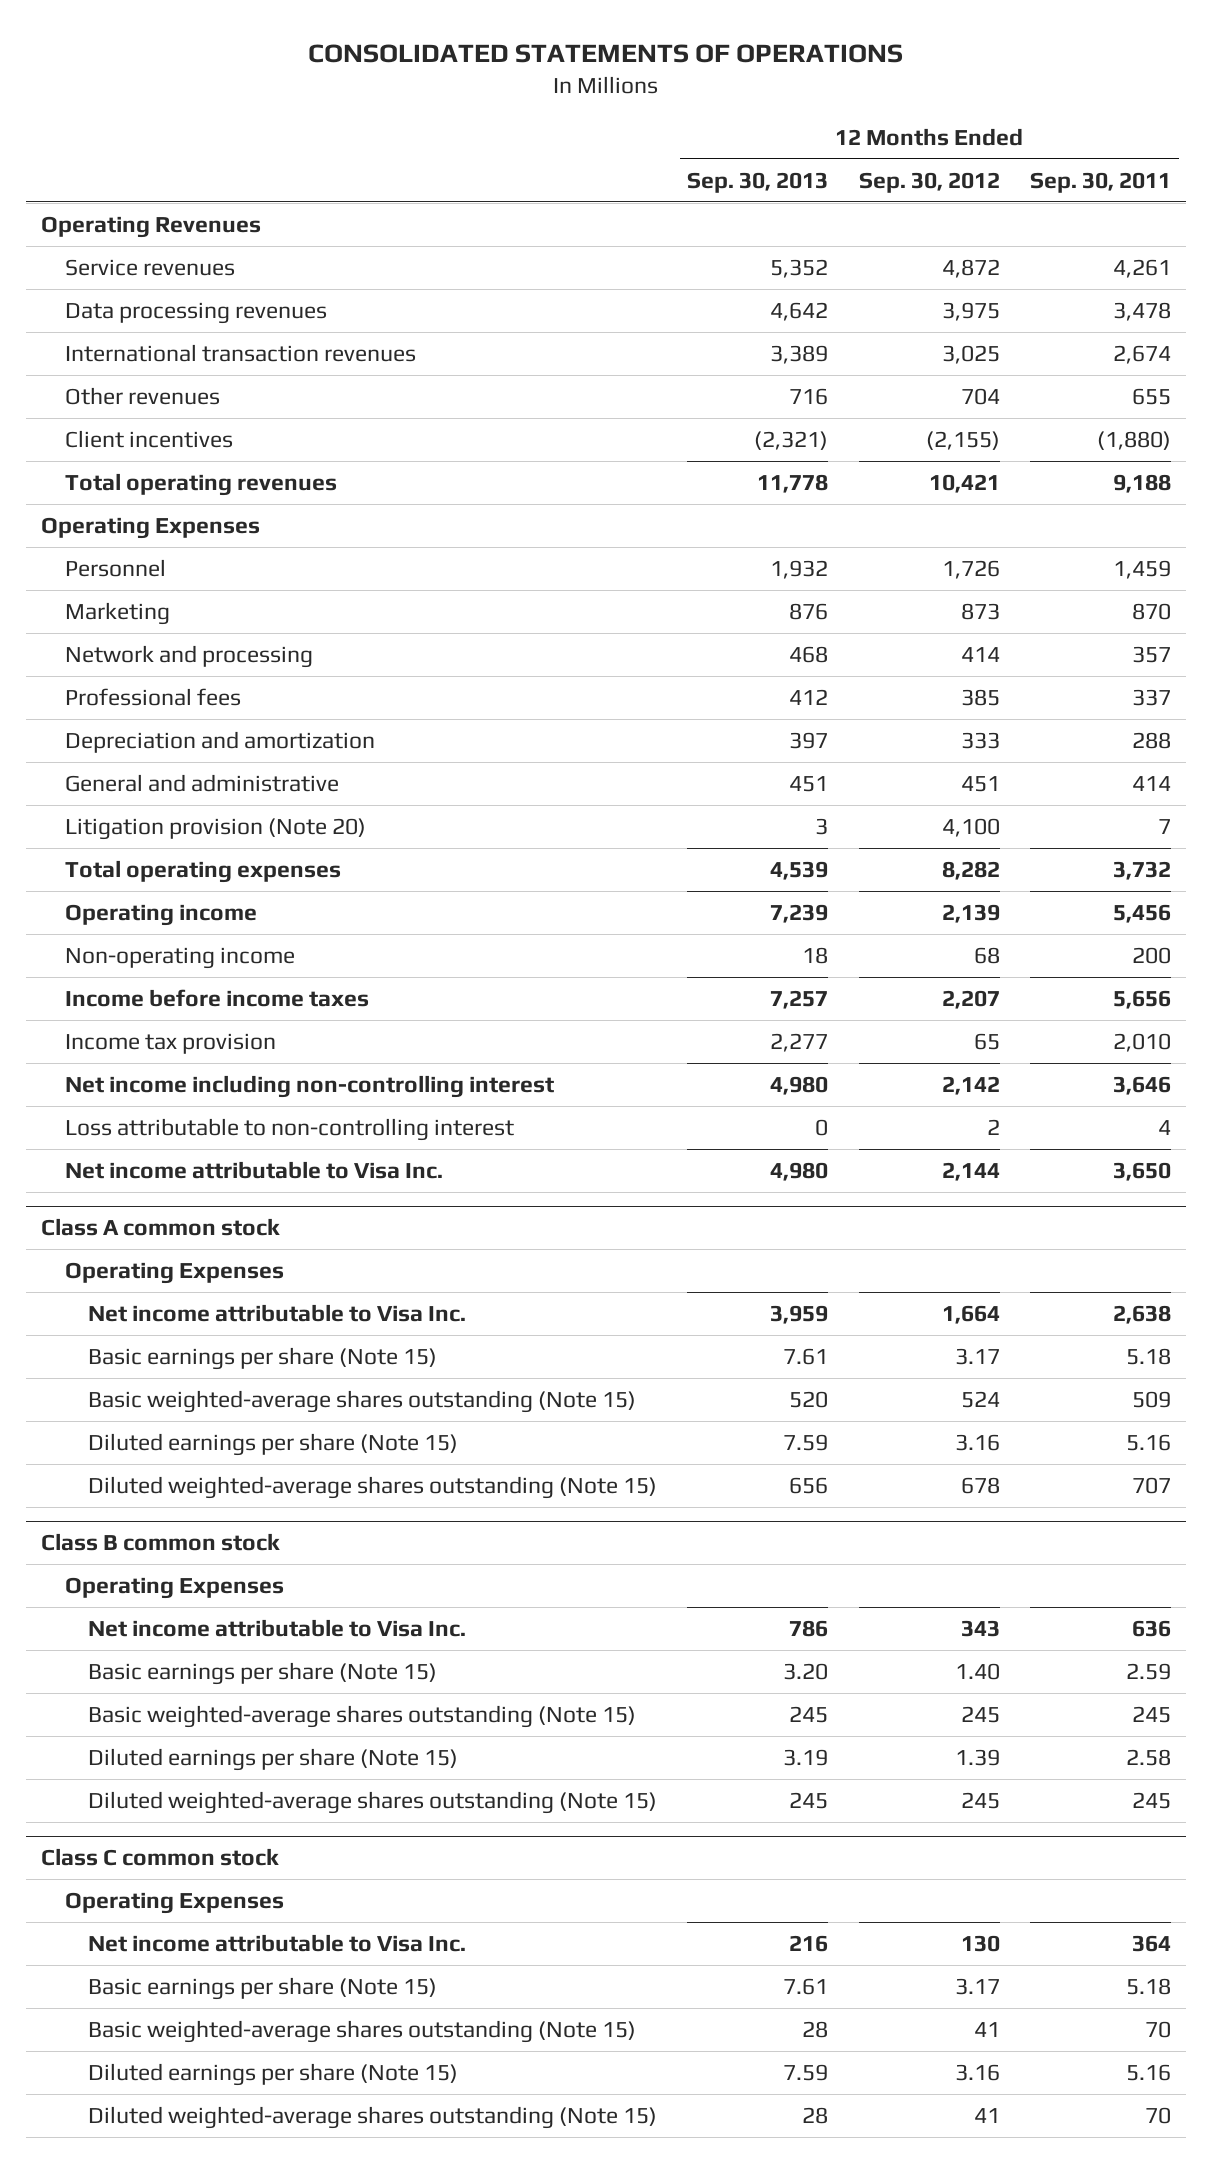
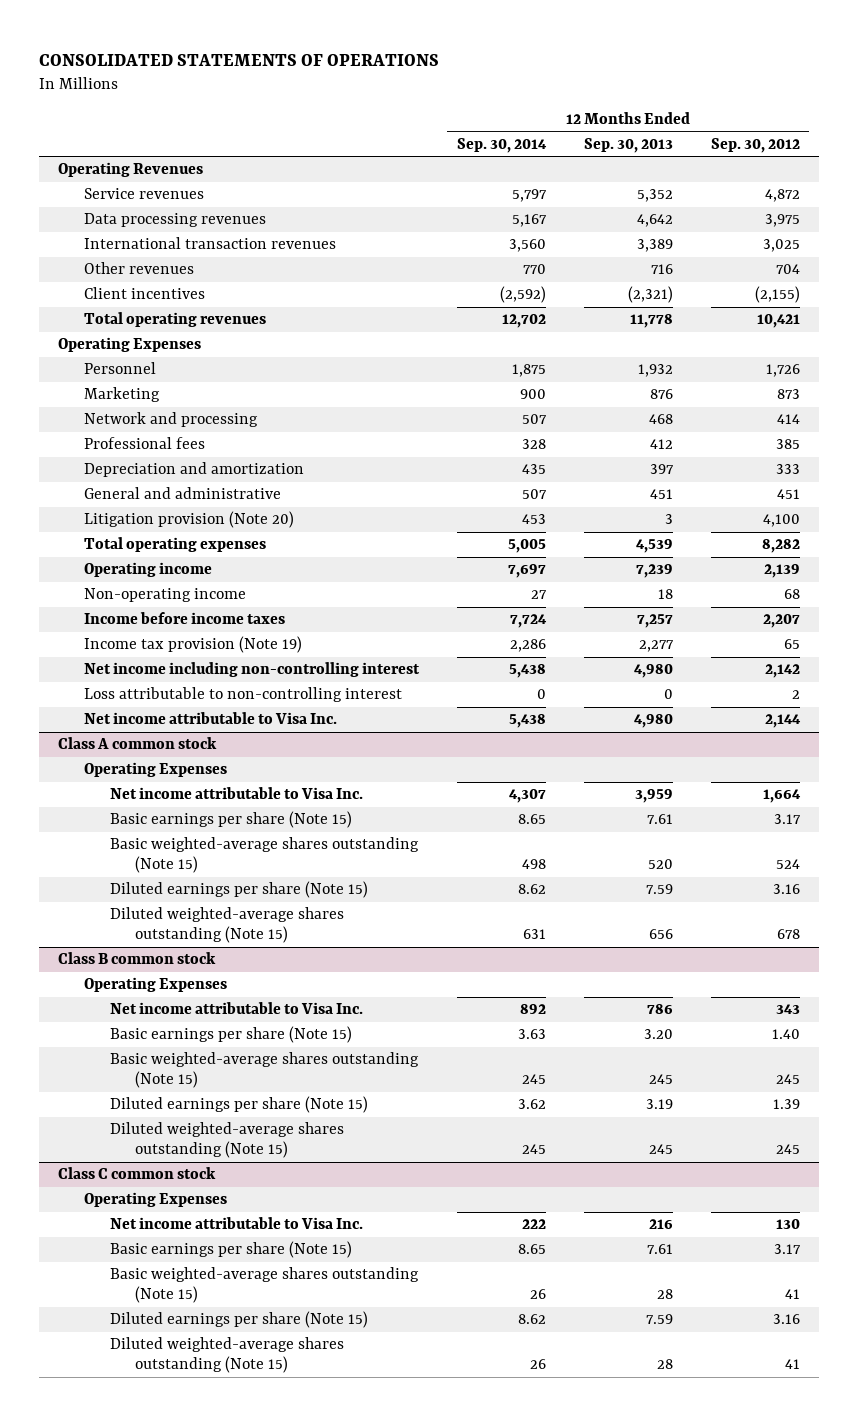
[1030,171,1172,193] Sep. 30, 2011 -> none
none -> [456,137,547,153] Sep. 30, 2014
[64,1033,276,1055] Income tax provision -> [83,636,302,654] Income tax provision (Note 19)

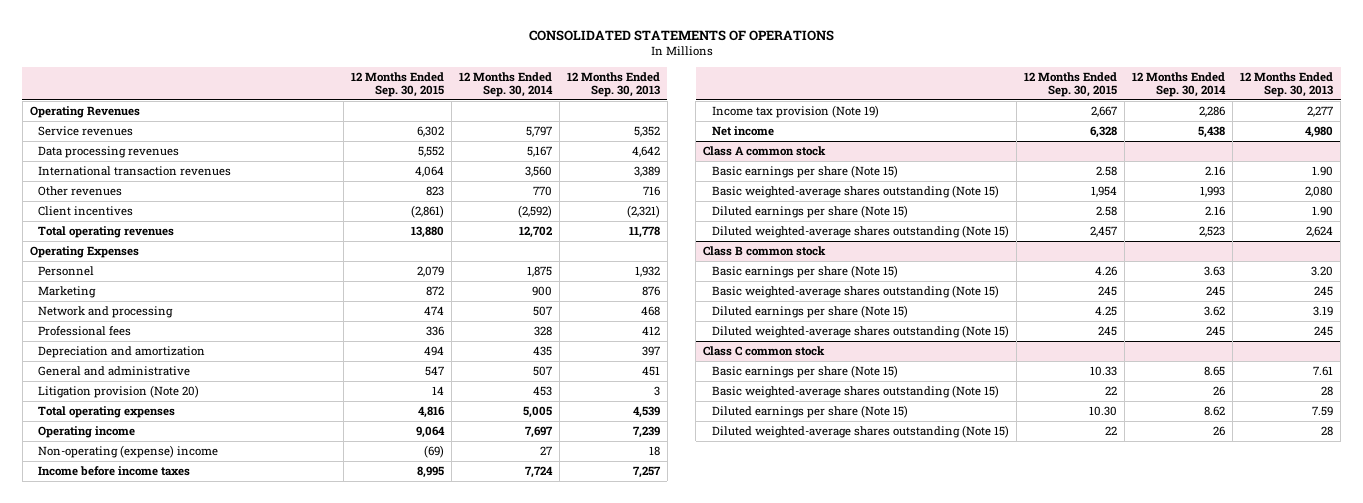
[710,137,800,153] Sep. 30, 2012 -> none
none -> [350,71,444,98] 12 Months Ended Sep. 30, 2015
[83,588,246,603] Non-operating income -> [38,445,219,459] Non-operating (expense) income
[83,687,402,703] Loss attributable to non-controlling interest -> none
[83,712,337,725] Net income attributable to Visa Inc. -> none
[83,662,420,678] Net income including non-controlling interest -> [711,126,774,137] Net income
[83,762,227,778] Operating Expenses -> none
[109,787,363,800] Net income attributable to Visa Inc. -> none
[517,814,546,825] 8.65 -> [1205,166,1226,177] 2.16
[646,814,673,825] 7.61 -> [1312,166,1334,177] 1.90
[521,859,546,870] 498 -> [1200,186,1226,198] 1,993
[647,859,673,870] 520 -> [1305,186,1334,198] 2,080
[517,884,546,895] 8.62 -> [1205,206,1226,217] 2.16
[645,884,673,895] 7.59 -> [1312,206,1334,217] 1.90
[522,929,546,940] 631 -> [1199,226,1226,238] 2,523
[648,929,673,940] 656 -> [1306,226,1334,238] 2,624
[83,977,227,993] Operating Expenses -> none
[109,1002,363,1015] Net income attributable to Visa Inc. -> none
[83,1192,227,1208] Operating Expenses -> none
[109,1217,363,1230] Net income attributable to Visa Inc. -> none

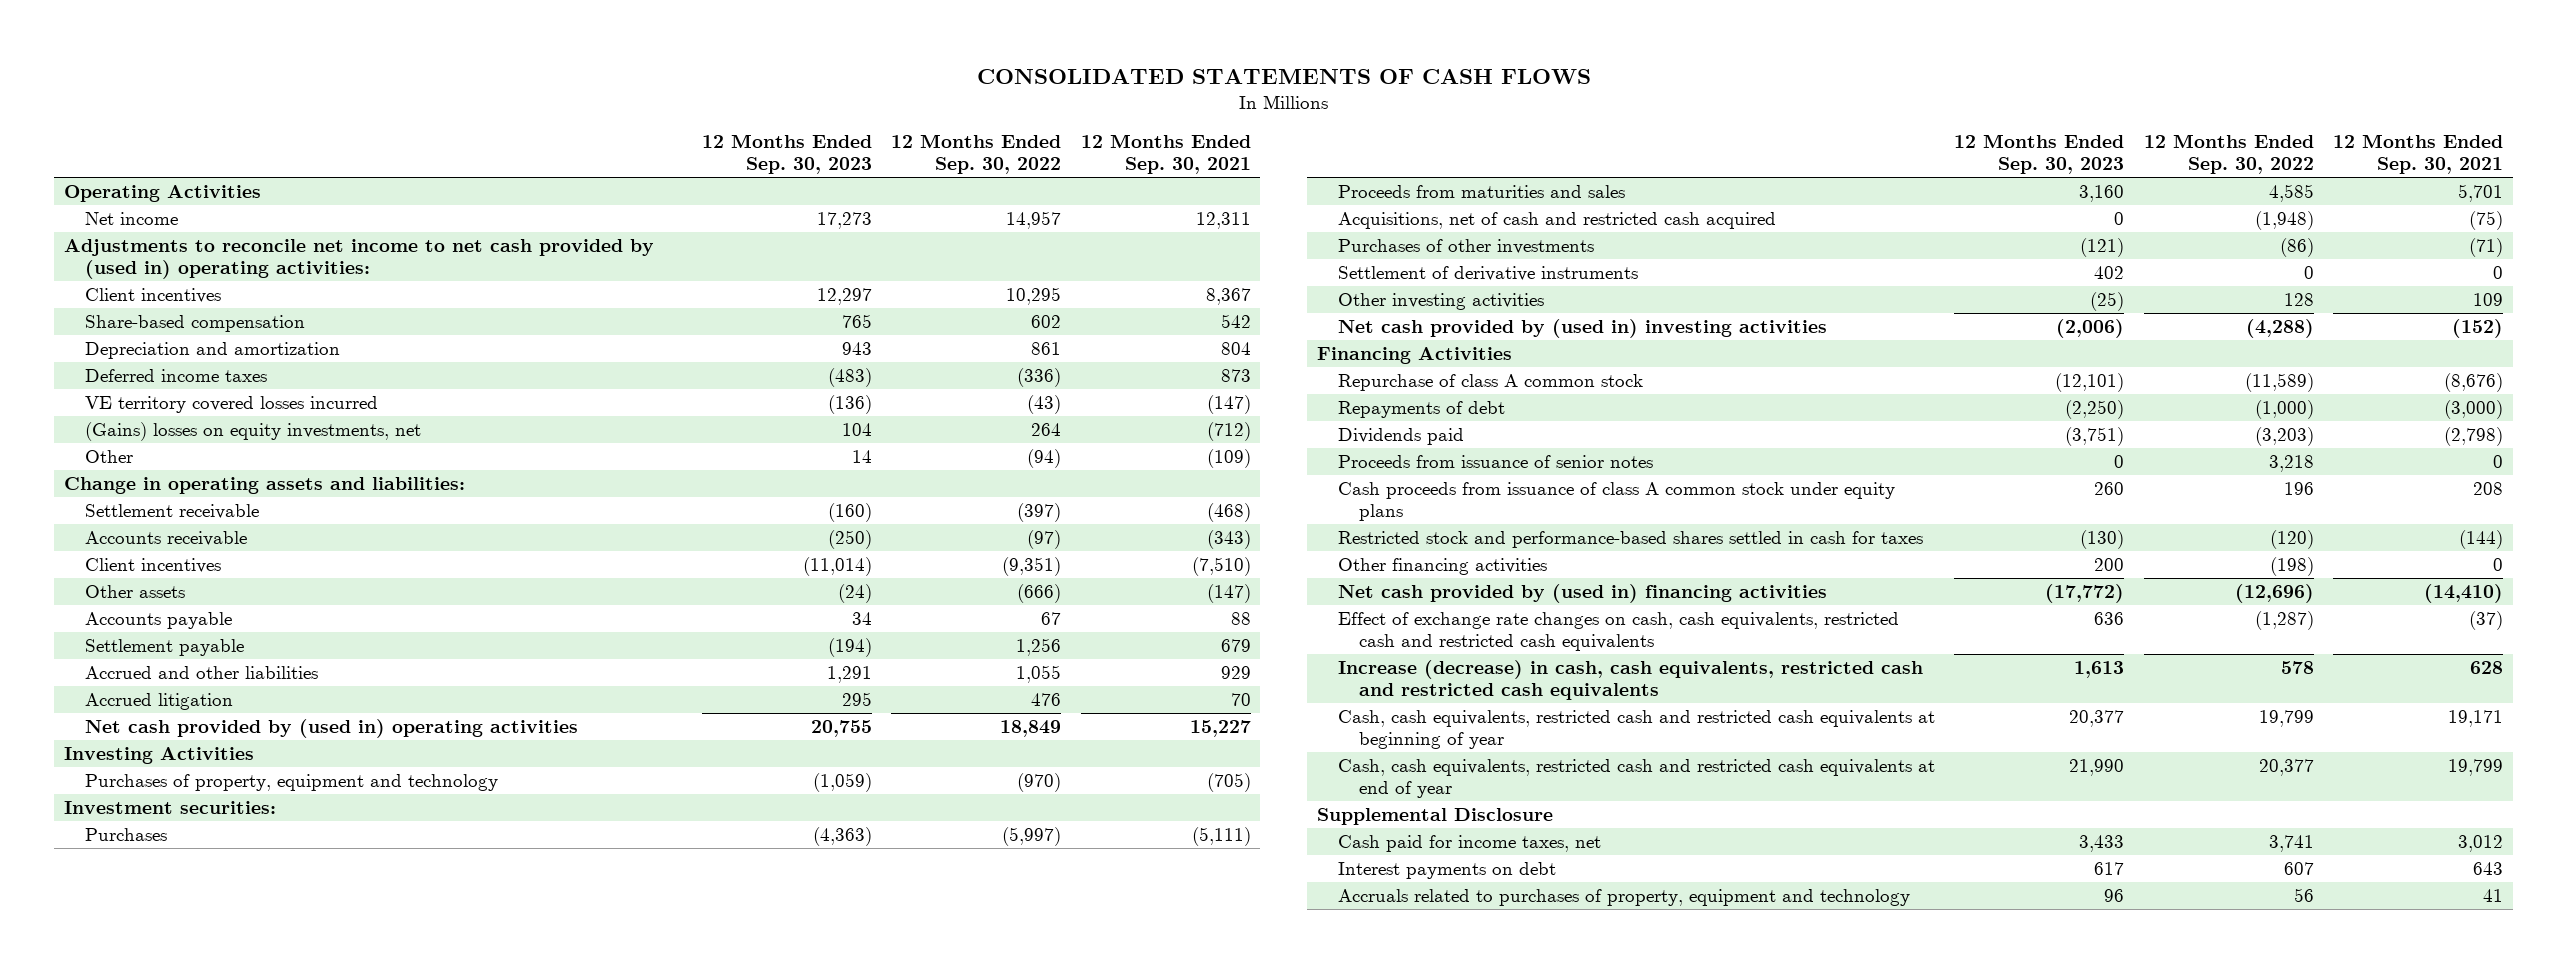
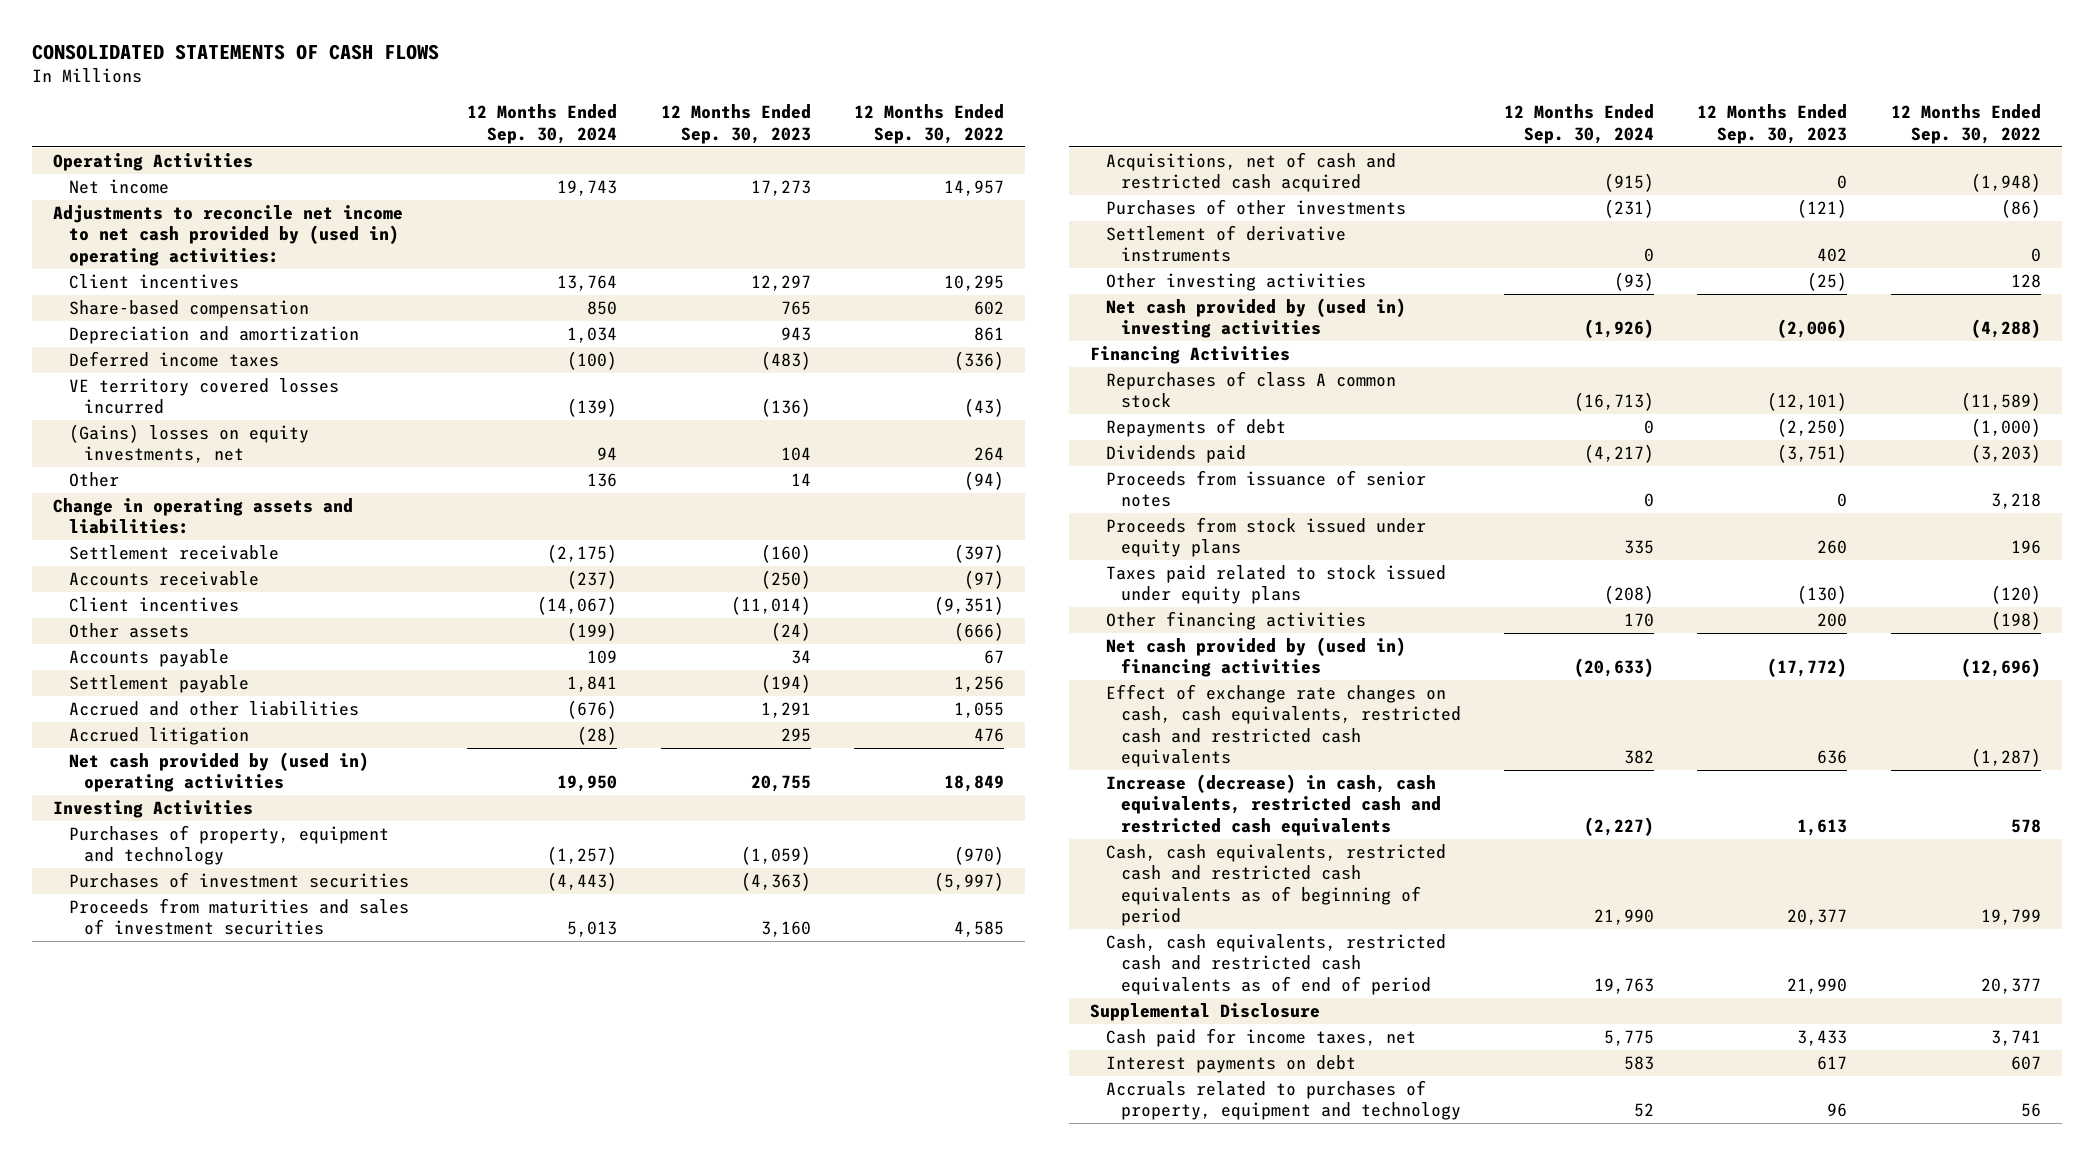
[1080,134,1251,175] 12 Months Ended Sep. 30, 2021 -> none
none -> [467,104,618,144] 12 Months Ended Sep. 30, 2024
[64,801,277,815] Investment securities: -> none
[84,828,167,842] Purchases -> [68,872,409,889] Purchases of investment securities
[1337,185,1625,199] Proceeds from maturities and sales -> [68,898,409,936] Proceeds from maturities and sales of investment securities
[1337,374,1643,392] Repurchase of class A common stock -> [1105,371,1396,409] Repurchases of class A common stock
[1337,482,1895,522] Cash proceeds from issuance of class A common stock under equity plans -> [1105,517,1426,558] Proceeds from stock issued under equity plans
[1337,531,1923,549] Restricted stock and performance-based shares settled in cash for taxes -> [1105,565,1446,605] Taxes paid related to stock issued under equity plans
[1337,710,1935,750] Cash, cash equivalents, restricted cash and restricted cash equivalents at beginning of year -> [1105,844,1446,926] Cash, cash equivalents, restricted cash and restricted cash equivalents as of beginning of period
[1337,759,1935,799] Cash, cash equivalents, restricted cash and restricted cash equivalents at end of year -> [1105,934,1446,995] Cash, cash equivalents, restricted cash and restricted cash equivalents as of end of period

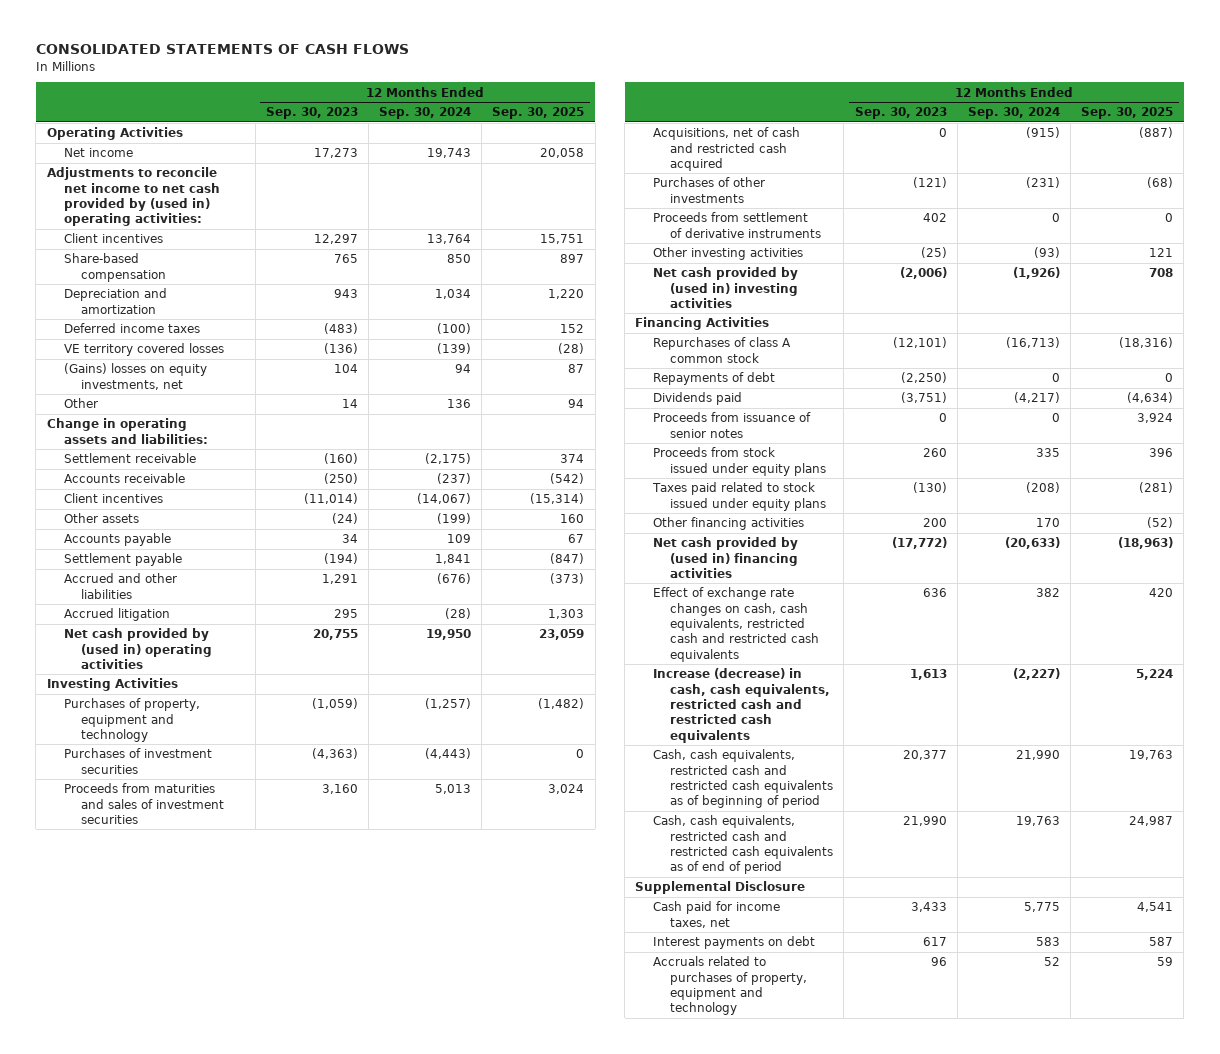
[853,104,1004,144] 12 Months Ended Sep. 30, 2022 -> none
none -> [492,107,585,120] Sep. 30, 2025
[68,378,339,415] VE territory covered losses incurred -> [64,343,225,357] VE territory covered losses
[1105,225,1346,263] Settlement of derivative instruments -> [652,212,822,238] Proceeds from settlement of derivative instruments

